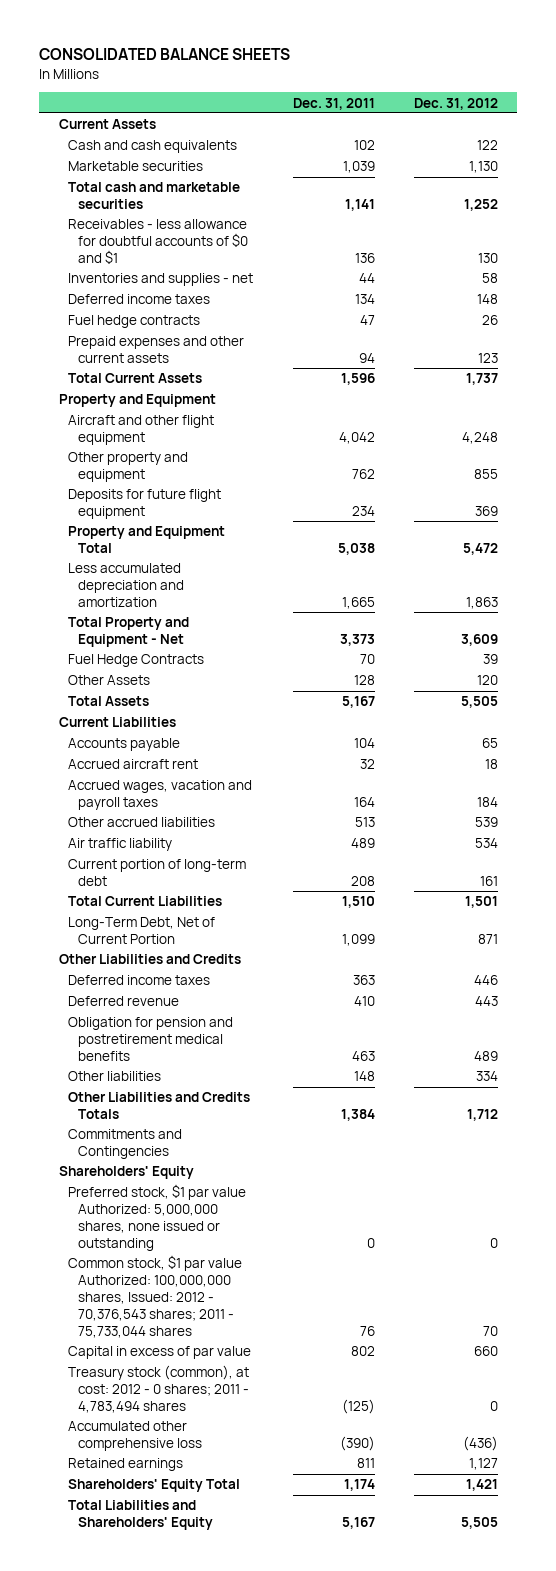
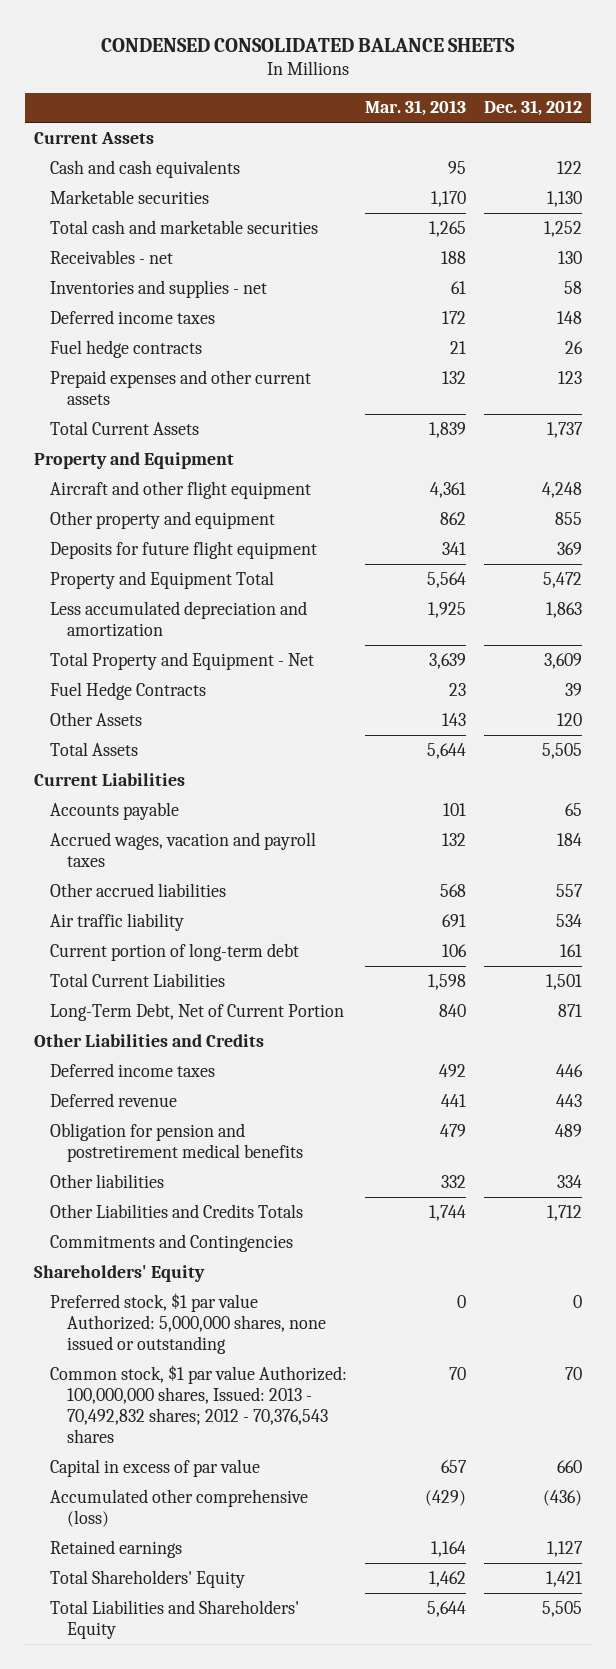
[39,48,291,61] CONSOLIDATED BALANCE SHEETS -> [101,38,516,53] CONDENSED CONSOLIDATED BALANCE SHEETS
[292,97,375,110] Dec. 31, 2011 -> none
none -> [365,100,467,117] Mar. 31, 2013
[68,219,249,264] Receivables - less allowance for doubtful accounts of $0 and $1 -> [50,249,174,264] Receivables - net
[68,759,199,770] Accrued aircraft rent -> none
[474,817,498,828] 539 -> [556,883,584,897] 557
[68,1255,243,1338] Common stock, $1 par value Authorized: 100,000,000 shares, Issued: 2012 - 70,376,543 shares; 2011 - 75,733,044 shares -> [50,1364,348,1443] Common stock, $1 par value Authorized: 100,000,000 shares, Issued: 2013 - 70,492,832 shares; 2012 - 70,376,543 shares
[68,1365,250,1413] Treasury stock (common), at cost: 2012 - 0 shares; 2011 - 4,783,494 shares -> none
[68,1421,203,1452] Accumulated other comprehensive loss -> [50,1488,309,1527] Accumulated other comprehensive (loss)
[68,1479,241,1493] Shareholders' Equity Total -> [50,1569,246,1588] Total Shareholders' Equity

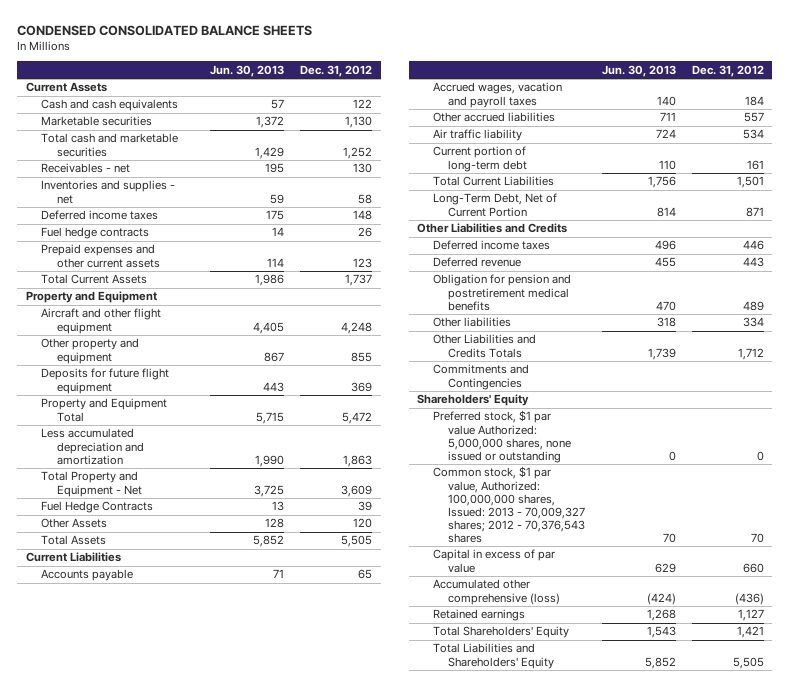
[365,100,467,117] Mar. 31, 2013 -> none
none -> [210,64,285,77] Jun. 30, 2013
[50,1364,348,1443] Common stock, $1 par value Authorized: 100,000,000 shares, Issued: 2013 - 70,492,832 shares; 2012 - 70,376,543 shares -> [432,466,586,543] Common stock, $1 par value, Authorized: 100,000,000 shares, Issued: 2013 - 70,009,327 shares; 2012 - 70,376,543 shares

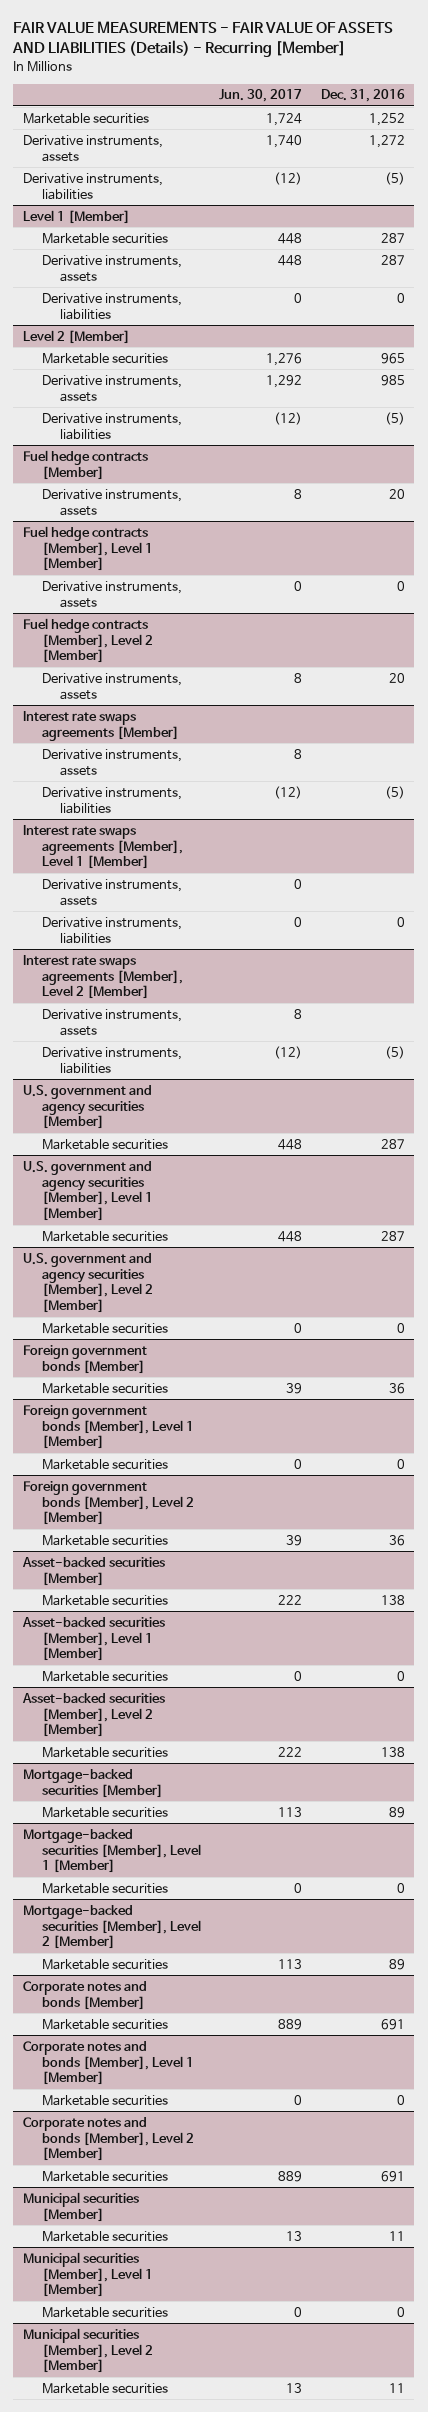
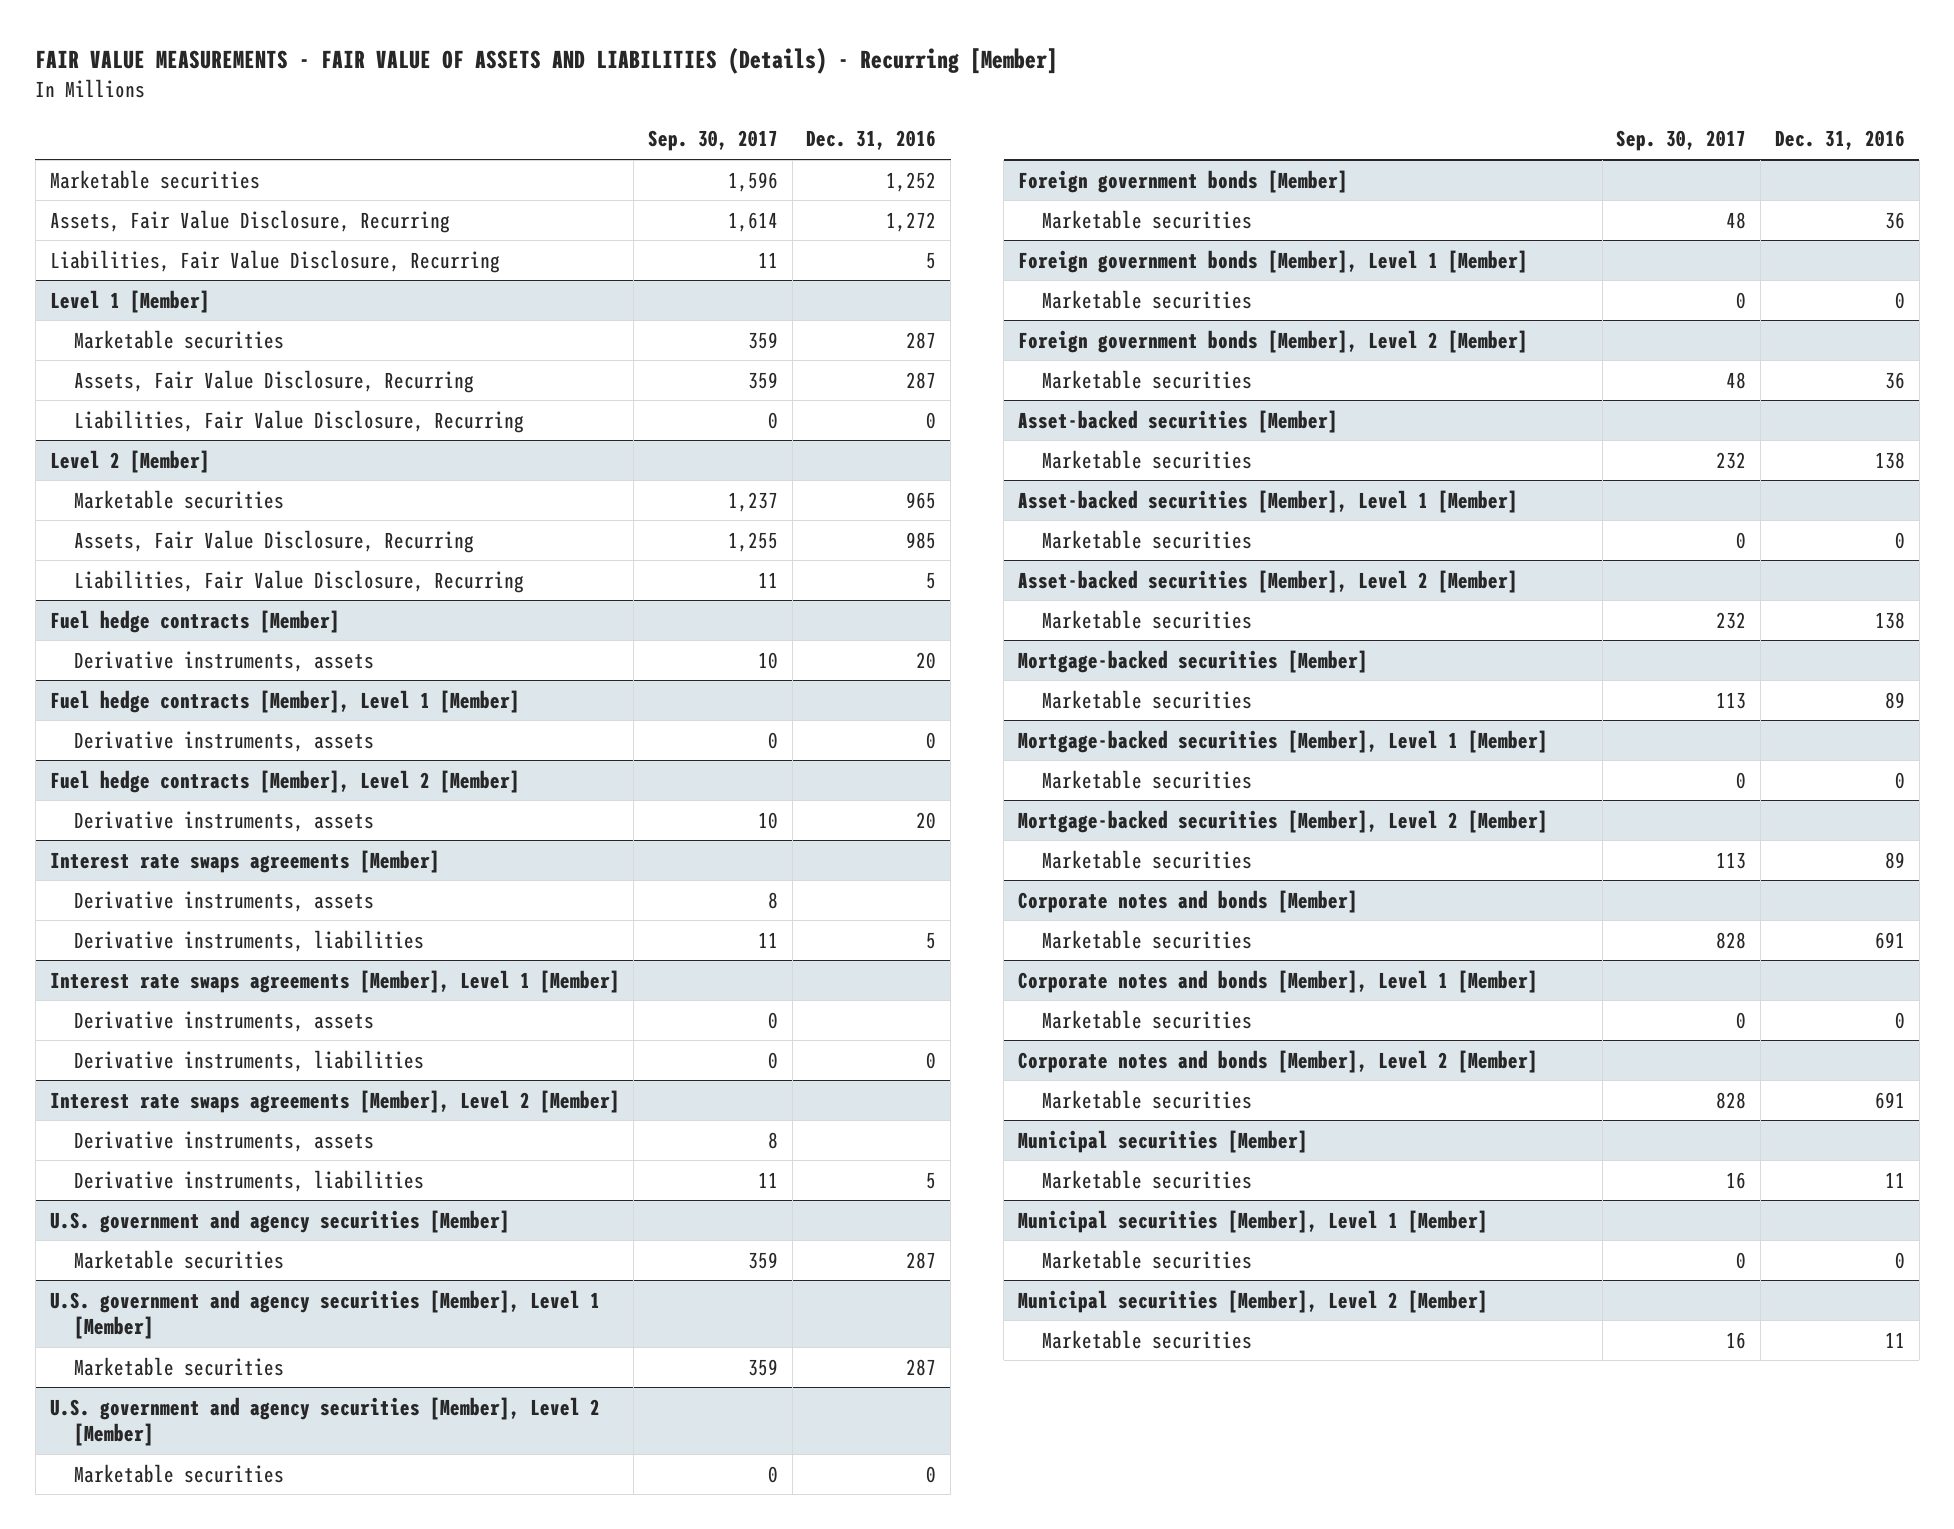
[219,89,303,103] Jun. 30, 2017 -> none
none -> [647,130,778,152] Sep. 30, 2017
[22,172,163,200] Derivative instruments, liabilities -> none
[22,134,163,162] Derivative instruments, assets -> [49,209,450,233] Assets, Fair Value Disclosure, Recurring
none -> [49,249,500,273] Liabilities, Fair Value Disclosure, Recurring
[41,292,182,320] Derivative instruments, liabilities -> none
[41,254,182,282] Derivative instruments, assets -> [73,369,474,393] Assets, Fair Value Disclosure, Recurring
none -> [73,409,524,433] Liabilities, Fair Value Disclosure, Recurring
[41,412,182,440] Derivative instruments, liabilities -> none
[41,374,182,402] Derivative instruments, assets -> [73,529,474,553] Assets, Fair Value Disclosure, Recurring
none -> [73,569,524,593] Liabilities, Fair Value Disclosure, Recurring
[385,785,406,799] (5) -> [926,931,937,949] 5
[385,1045,406,1059] (5) -> [926,1171,937,1189] 5

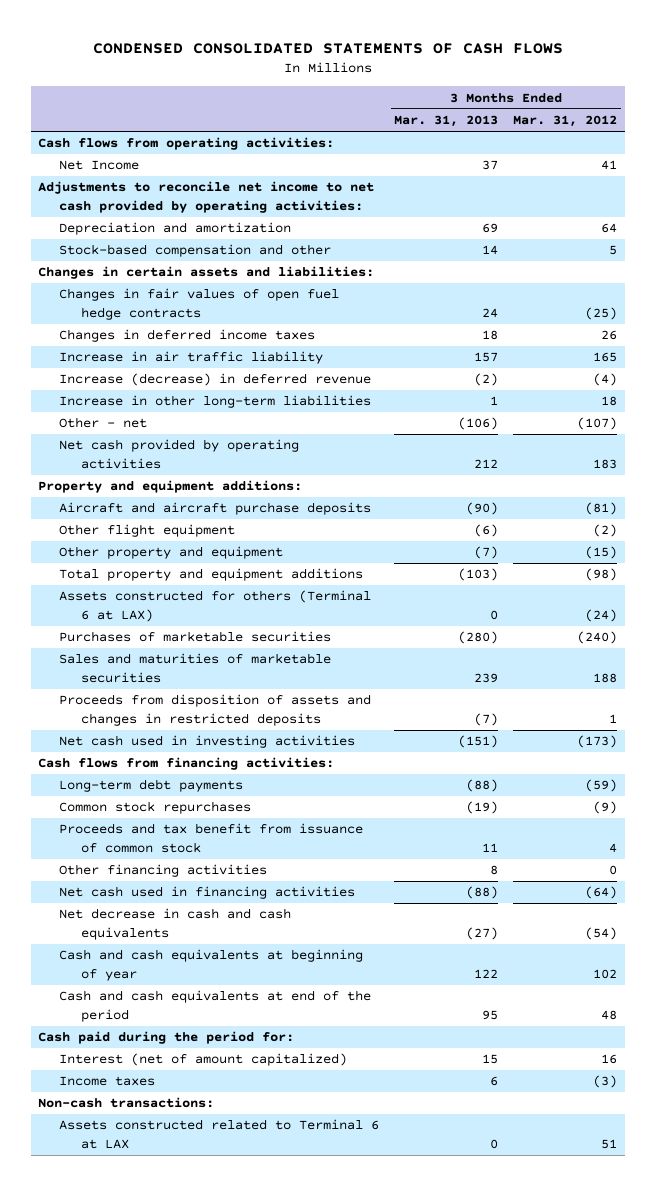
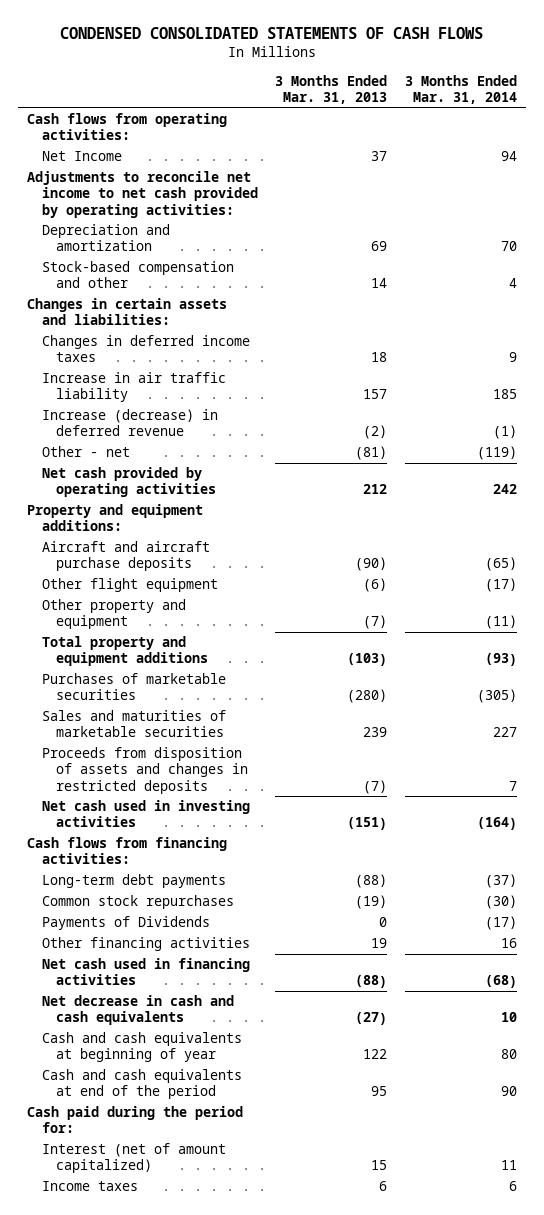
[513,115,618,128] Mar. 31, 2012 -> none
none -> [404,74,517,105] 3 Months Ended Mar. 31, 2014
[59,288,340,320] Changes in fair values of open fuel hedge contracts -> none
[59,395,372,409] Increase in other long-term liabilities -> none
[458,417,499,431] (106) -> [355,446,388,461] (81)
[59,590,372,622] Assets constructed for others (Terminal 6 at LAX) -> none
[59,823,364,853] Proceeds and tax benefit from issuance of common stock -> none
none -> [41,916,210,931] Payments of Dividends
[490,865,499,876] 8 -> [371,938,388,949] 19
[38,1097,215,1109] Non-cash transactions: -> none
[59,1119,380,1149] Assets constructed related to Terminal 6 at LAX -> none

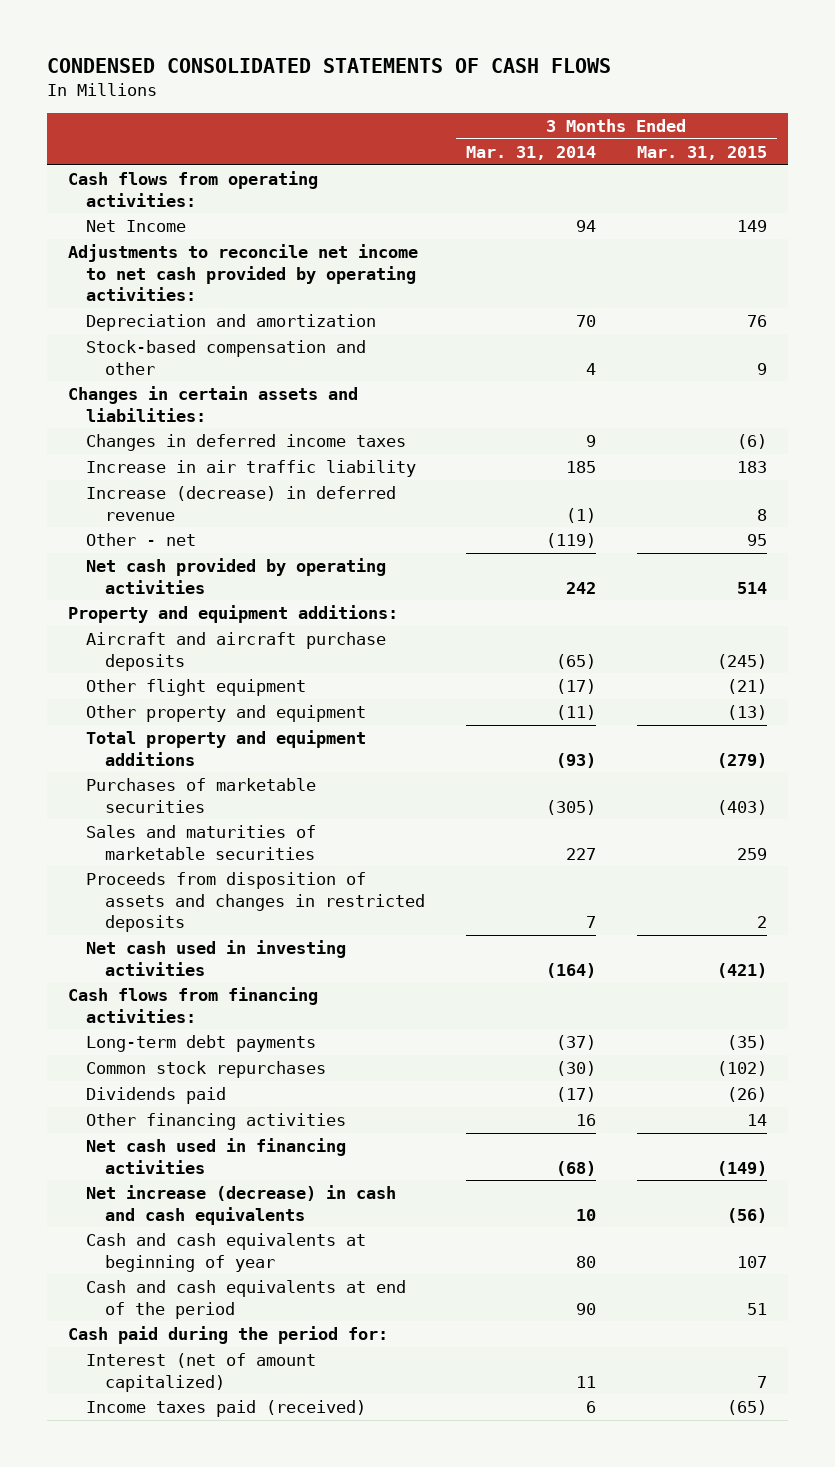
[275,74,388,105] 3 Months Ended Mar. 31, 2013 -> none
none -> [637,145,768,160] Mar. 31, 2015
[41,916,210,931] Payments of Dividends -> [86,1087,227,1105] Dividends paid
[41,995,234,1026] Net decrease in cash and cash equivalents -> [86,1185,397,1225] Net increase (decrease) in cash and cash equivalents
[41,1181,138,1192] Income taxes -> [86,1400,367,1418] Income taxes paid (received)

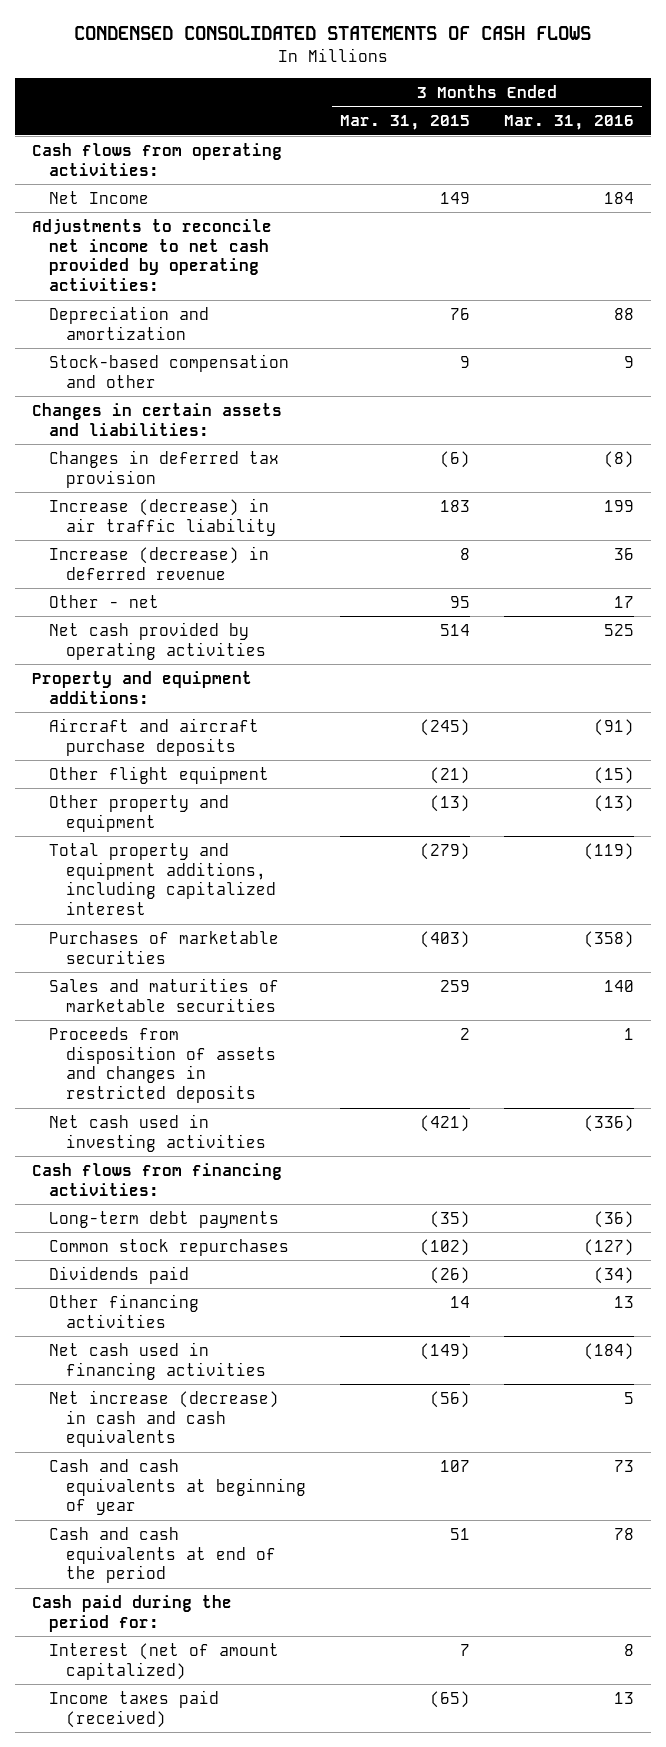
[465,145,596,160] Mar. 31, 2014 -> none
none -> [503,115,634,131] Mar. 31, 2016
[86,434,407,452] Changes in deferred income taxes -> [49,449,280,488] Changes in deferred tax provision
[86,460,417,478] Increase in air traffic liability -> [49,497,277,536] Increase (decrease) in air traffic liability
[86,730,367,766] Total property and equipment additions -> [49,842,277,916] Total property and equipment additions, including capitalized interest

